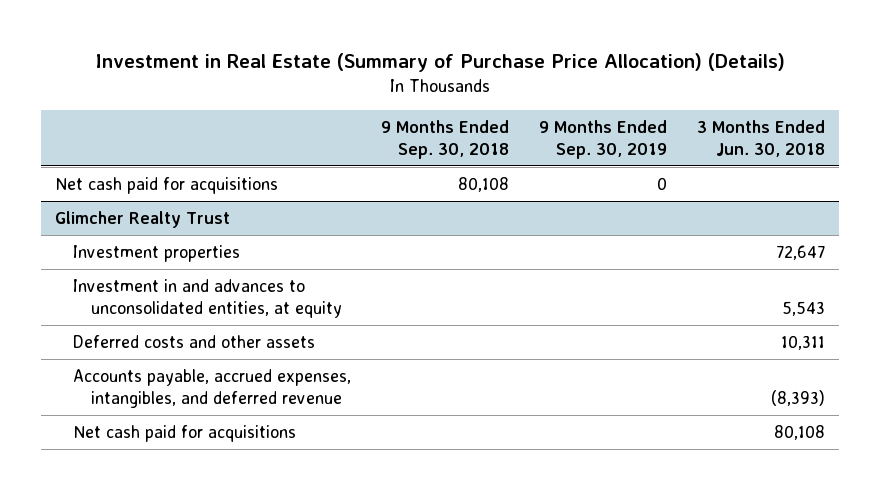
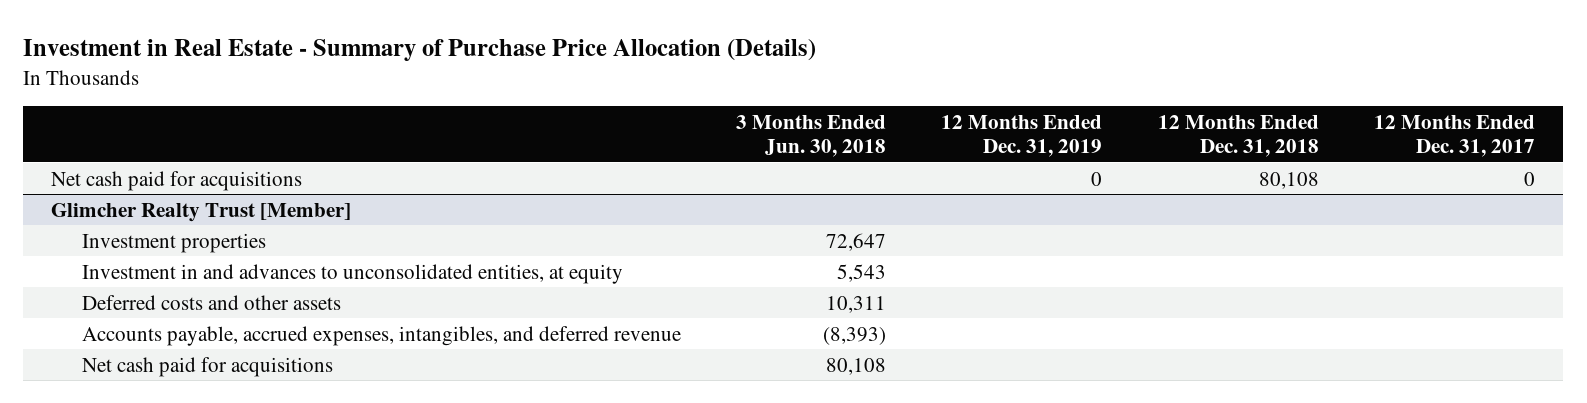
[95,53,786,73] Investment in Real Estate (Summary of Purchase Price Allocation) (Details) -> [23,39,817,62] Investment in Real Estate - Summary of Purchase Price Allocation (Details)
[381,119,510,160] 9 Months Ended Sep. 30, 2018 -> none
[538,119,667,160] 9 Months Ended Sep. 30, 2019 -> none
none -> [941,114,1103,158] 12 Months Ended Dec. 31, 2019
none -> [1157,114,1319,158] 12 Months Ended Dec. 31, 2018
none -> [1374,114,1536,158] 12 Months Ended Dec. 31, 2017
[55,210,231,228] Glimcher Realty Trust -> [51,202,352,222] Glimcher Realty Trust [Member]

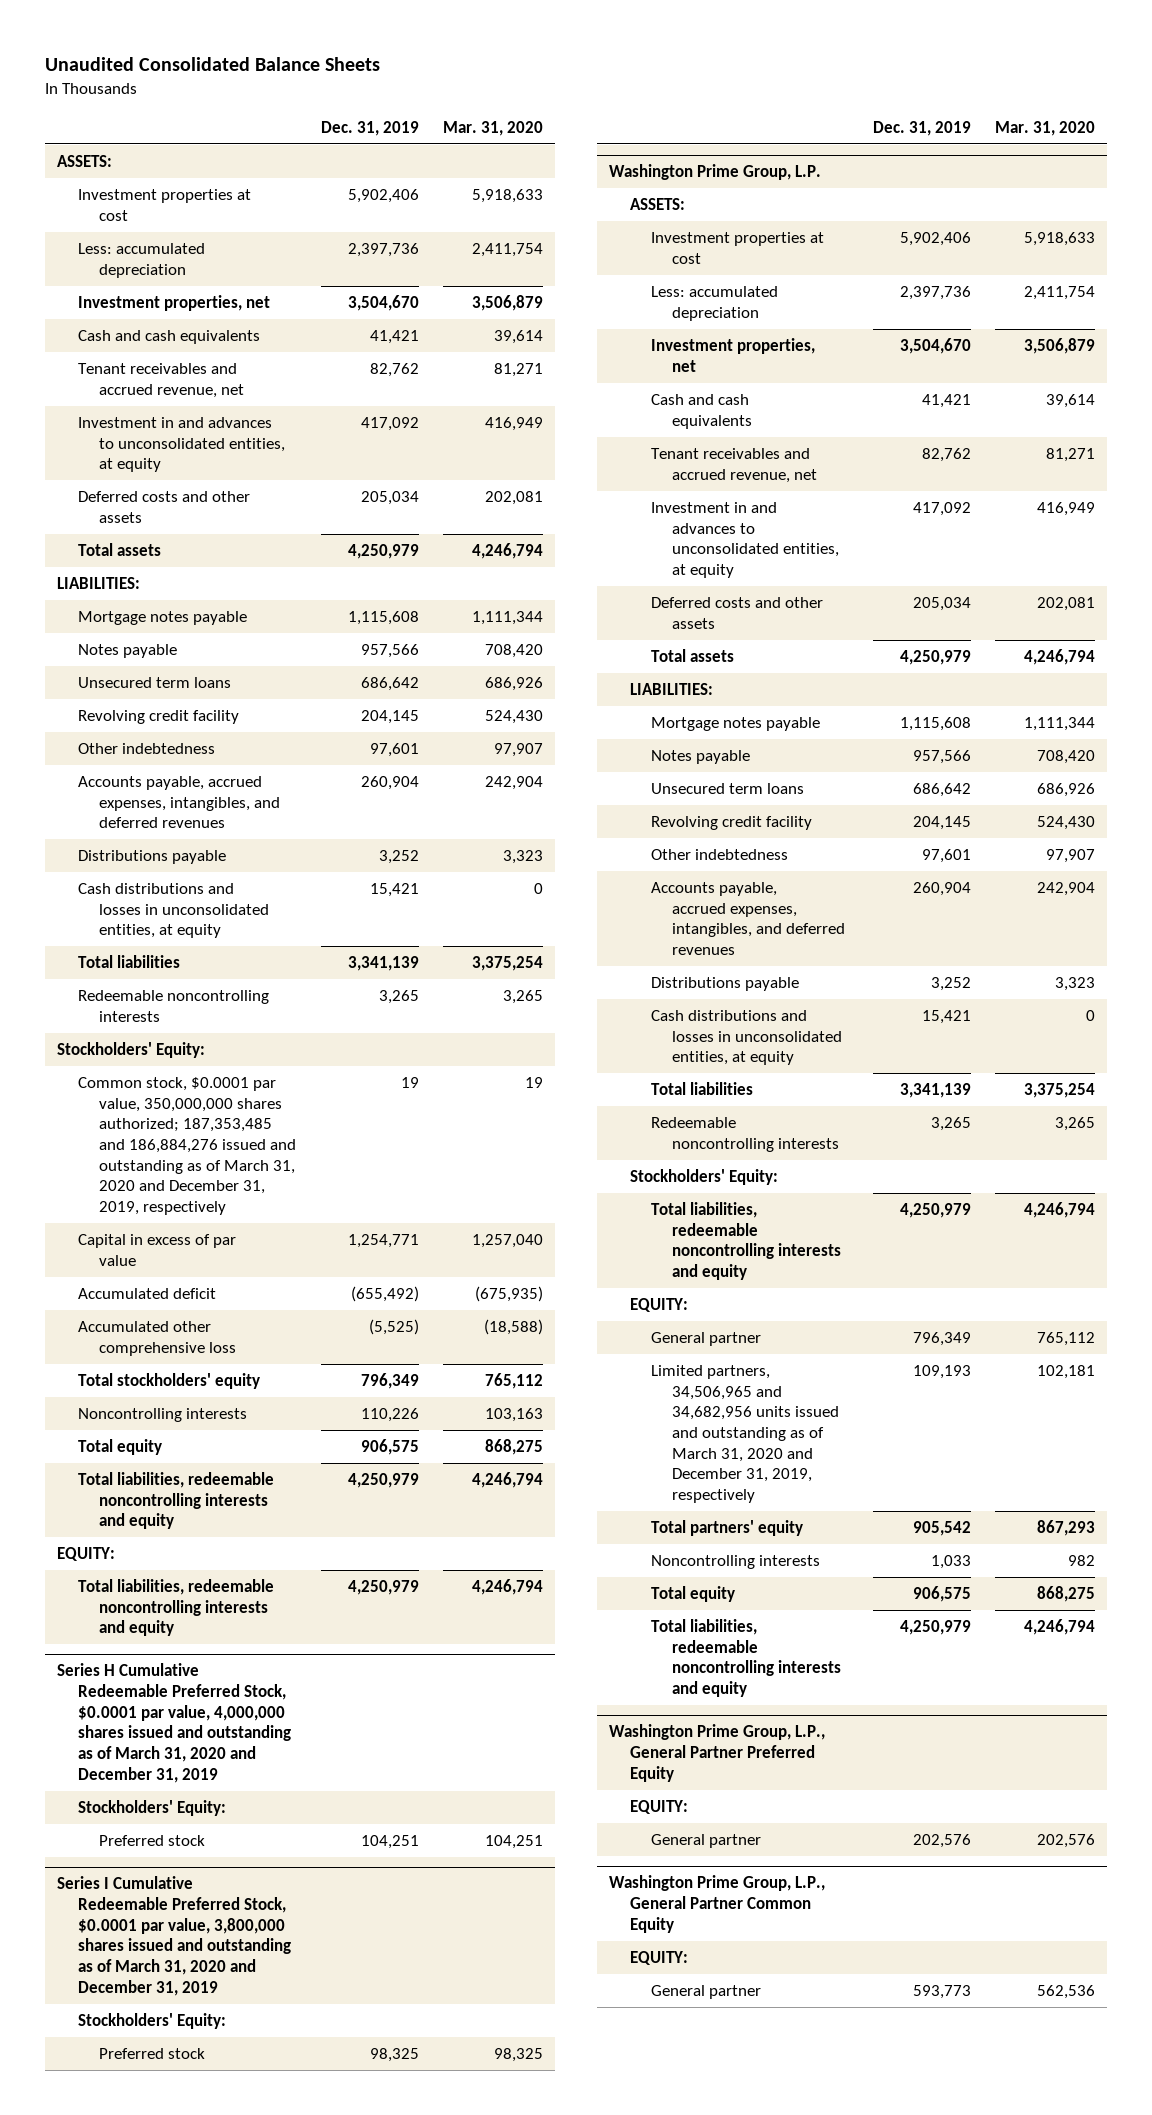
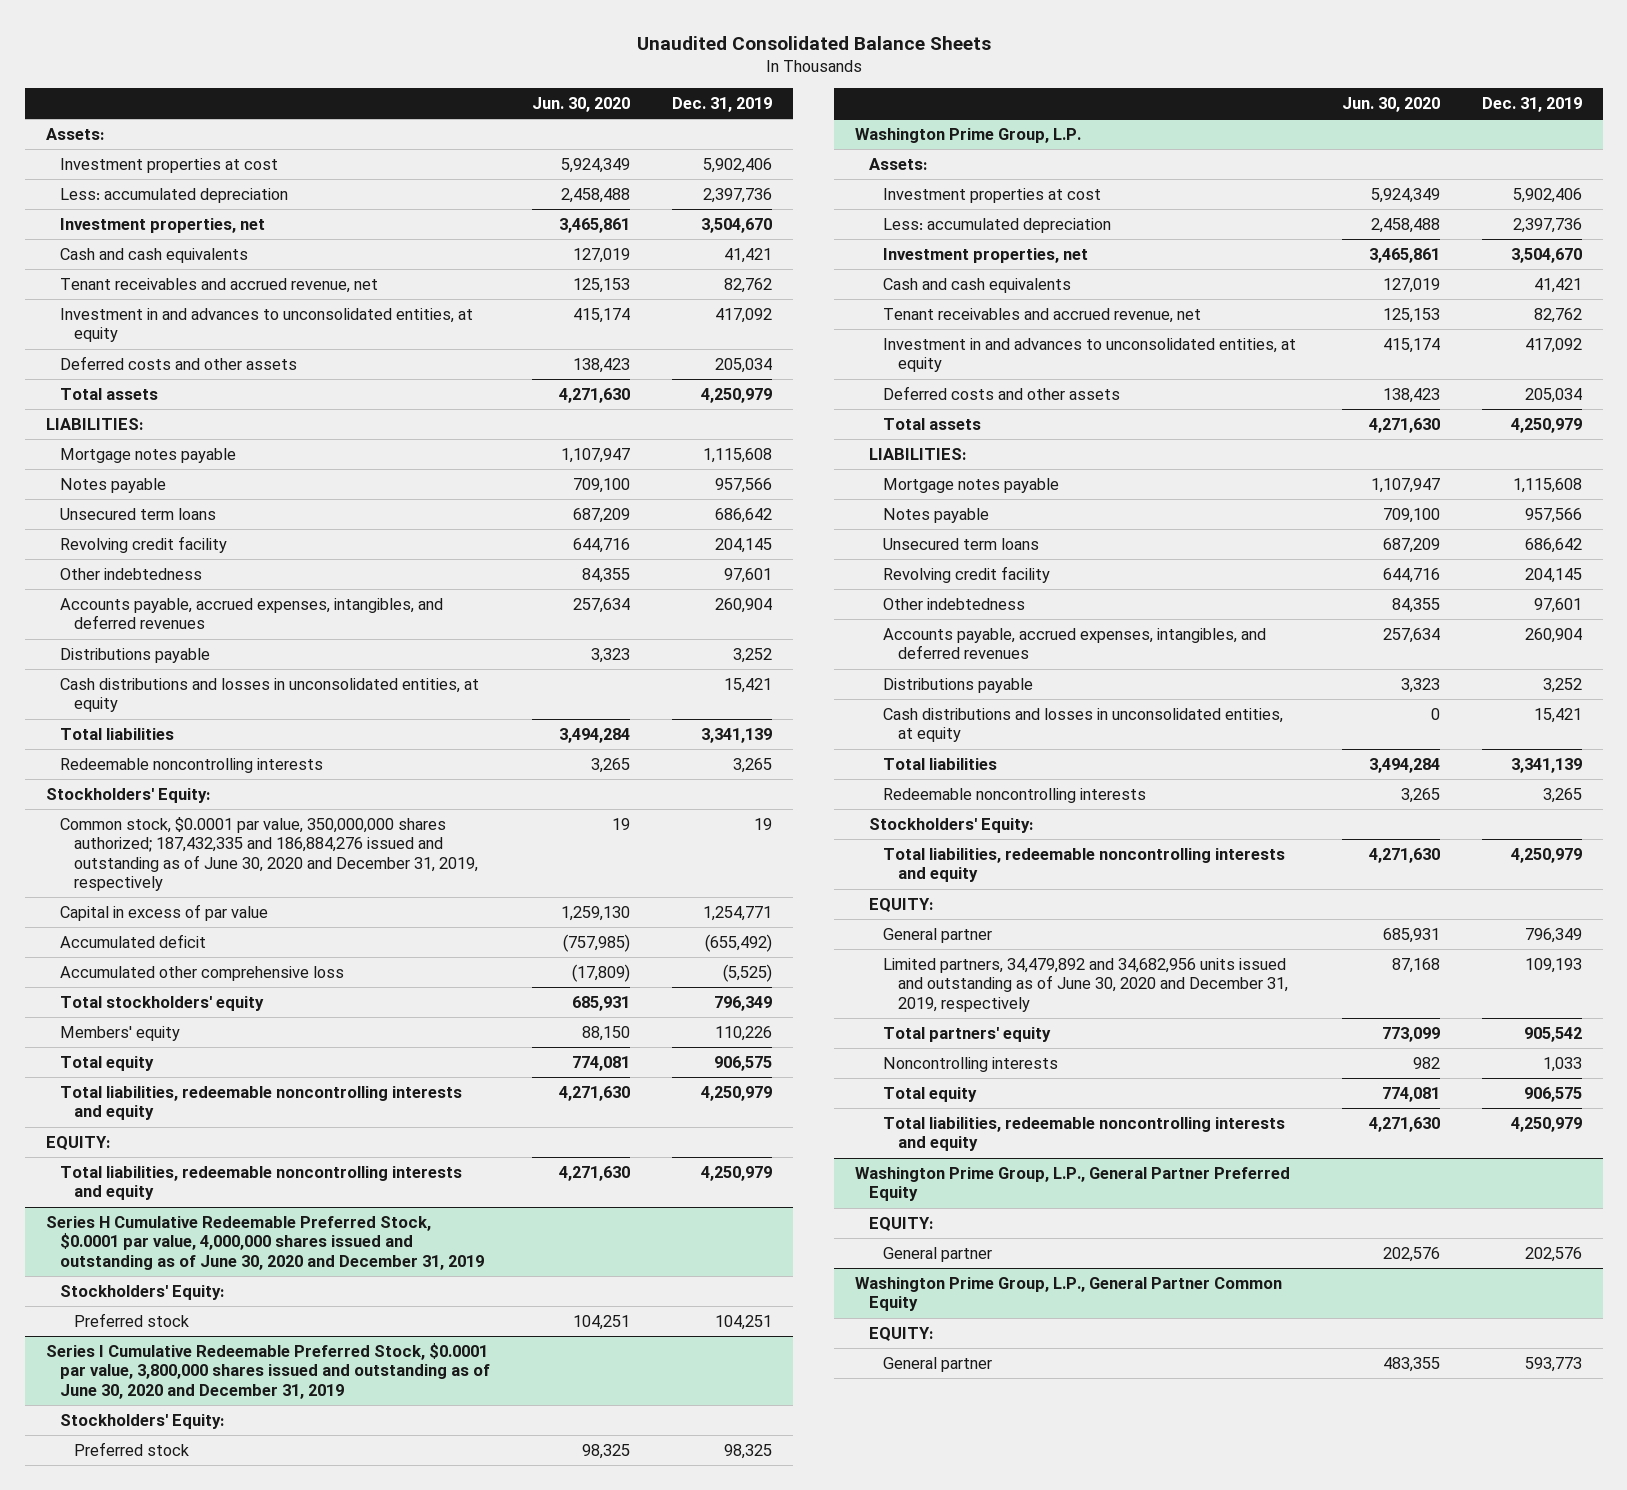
[443,120,544,136] Mar. 31, 2020 -> none
none -> [531,97,630,113] Jun. 30, 2020
[57,154,113,167] ASSETS: -> [45,127,104,140] Assets:
[78,1076,297,1216] Common stock, $0.0001 par value, 350,000,000 shares authorized; 187,353,485 and 186,884,276 issued and outstanding as of March 31, 2020 and December 31, 2019, respectively -> [59,816,478,892] Common stock, $0.0001 par value, 350,000,000 shares authorized; 187,432,335 and 186,884,276 issued and outstanding as of June 30, 2020 and December 31, 2019, respectively
[78,1407,248,1422] Noncontrolling interests -> [59,1025,180,1041] Members' equity
[57,1663,292,1783] Series H Cumulative Redeemable Preferred Stock, $0.0001 par value, 4,000,000 shares issued and outstanding as of March 31, 2020 and December 31, 2019 -> [45,1215,484,1270] Series H Cumulative Redeemable Preferred Stock, $0.0001 par value, 4,000,000 shares issued and outstanding as of June 30, 2020 and December 31, 2019
[57,1876,292,1996] Series I Cumulative Redeemable Preferred Stock, $0.0001 par value, 3,800,000 shares issued and outstanding as of March 31, 2020 and December 31, 2019 -> [45,1342,490,1399] Series I Cumulative Redeemable Preferred Stock, $0.0001 par value, 3,800,000 shares issued and outstanding as of June 30, 2020 and December 31, 2019
[630,197,686,210] ASSETS: -> [869,157,928,170] Assets:
[651,1364,840,1504] Limited partners, 34,506,965 and 34,682,956 units issued and outstanding as of March 31, 2020 and December 31, 2019, respectively -> [883,957,1288,1012] Limited partners, 34,479,892 and 34,682,956 units issued and outstanding as of June 30, 2020 and December 31, 2019, respectively

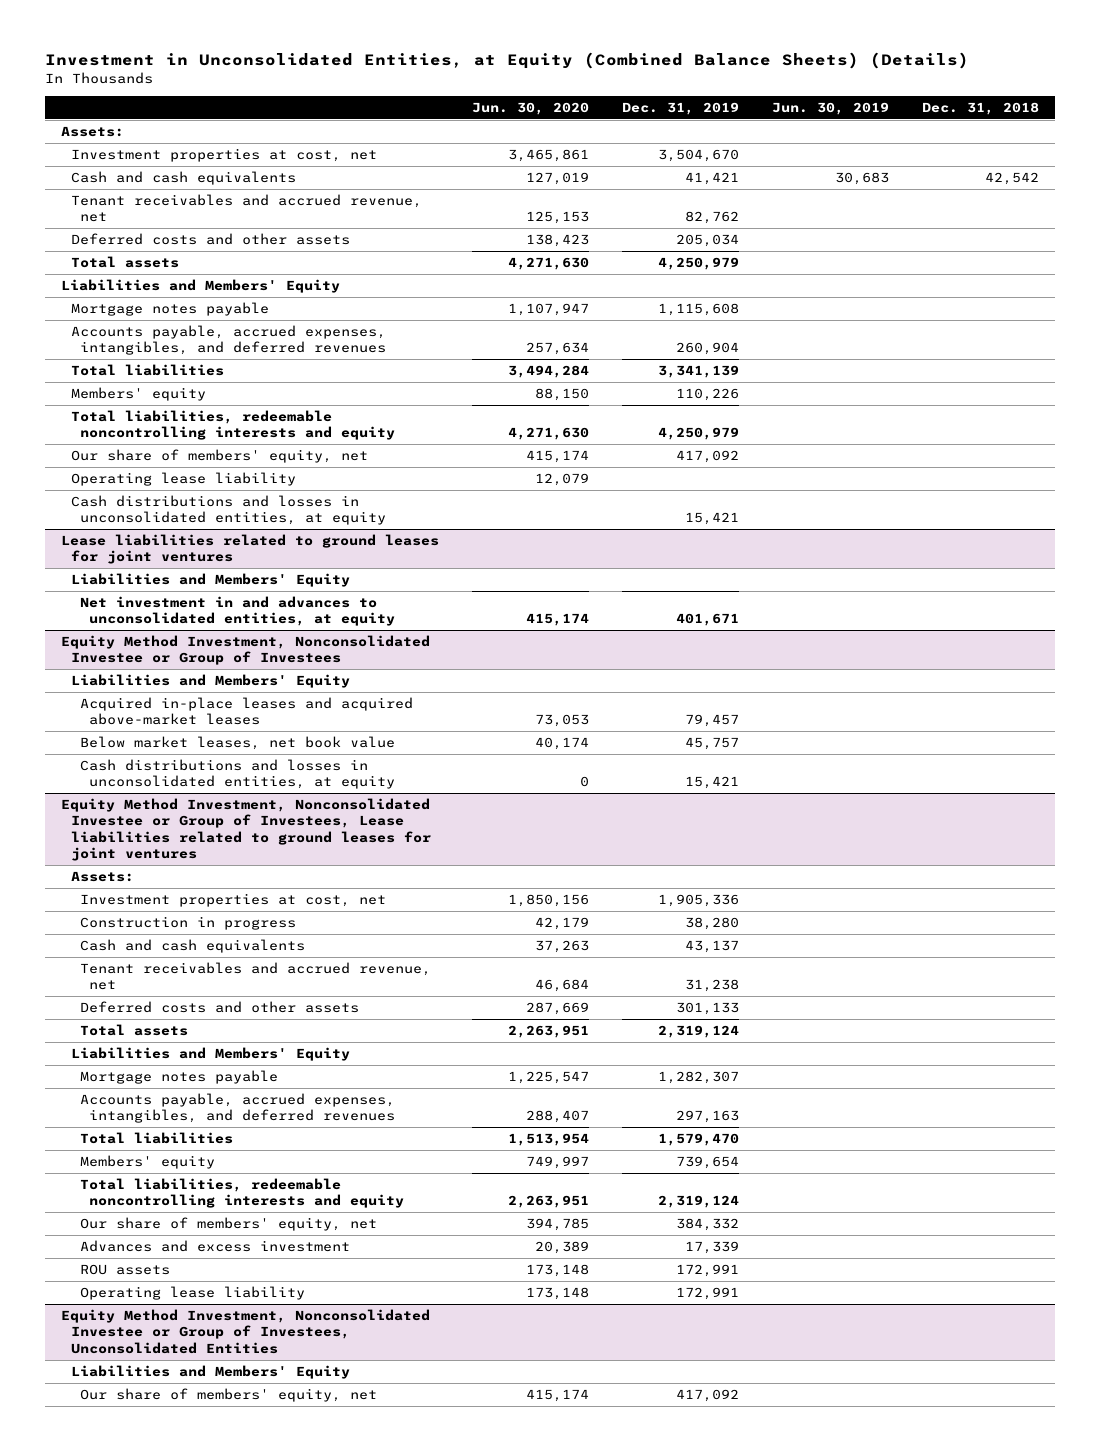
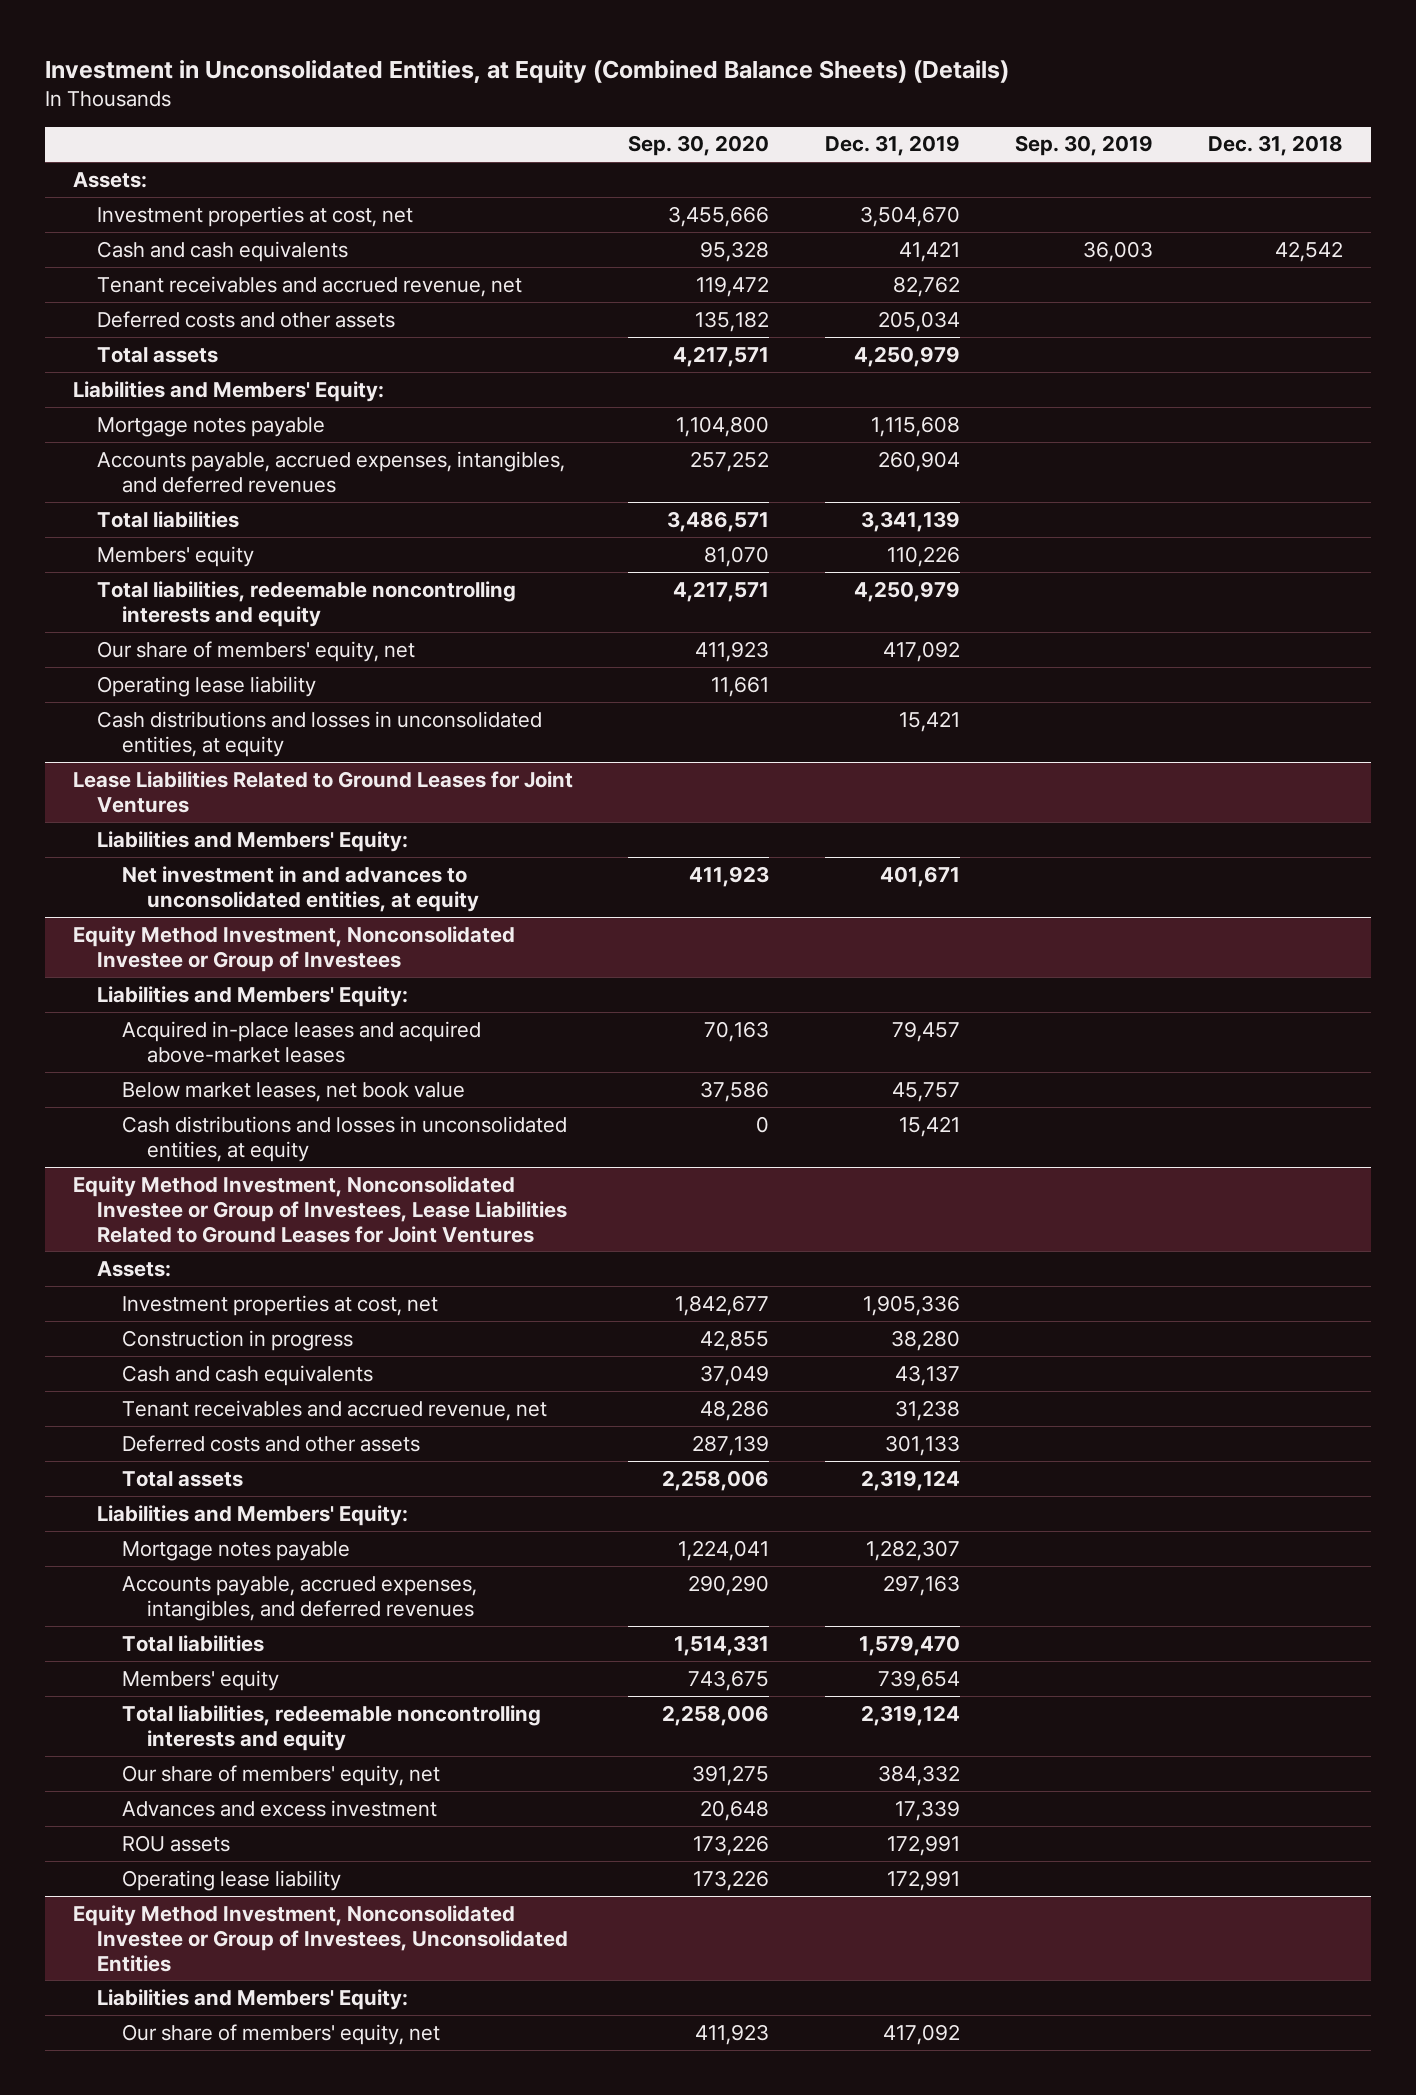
[472,101,590,115] Jun. 30, 2020 -> none
[772,101,890,115] Jun. 30, 2019 -> none
none -> [628,135,770,157] Sep. 30, 2020
none -> [1015,135,1154,157] Sep. 30, 2019
[61,279,341,294] Liabilities and Members' Equity -> [72,380,384,402] Liabilities and Members' Equity:
[61,534,440,565] Lease liabilities related to ground leases for joint ventures -> [72,770,573,813] Lease Liabilities Related to Ground Leases for Joint Ventures
[70,573,350,588] Liabilities and Members' Equity -> [97,830,409,852] Liabilities and Members' Equity:
[70,674,350,689] Liabilities and Members' Equity -> [97,985,409,1007] Liabilities and Members' Equity:
[61,798,431,861] Equity Method Investment, Nonconsolidated Investee or Group of Investees, Lease liabilities related to ground leases for joint ventures -> [72,1175,568,1243] Equity Method Investment, Nonconsolidated Investee or Group of Investees, Lease Liabilities Related to Ground Leases for Joint Ventures
[70,1047,350,1062] Liabilities and Members' Equity -> [97,1504,409,1526] Liabilities and Members' Equity:
[70,1365,350,1380] Liabilities and Members' Equity -> [97,1988,409,2010] Liabilities and Members' Equity:

